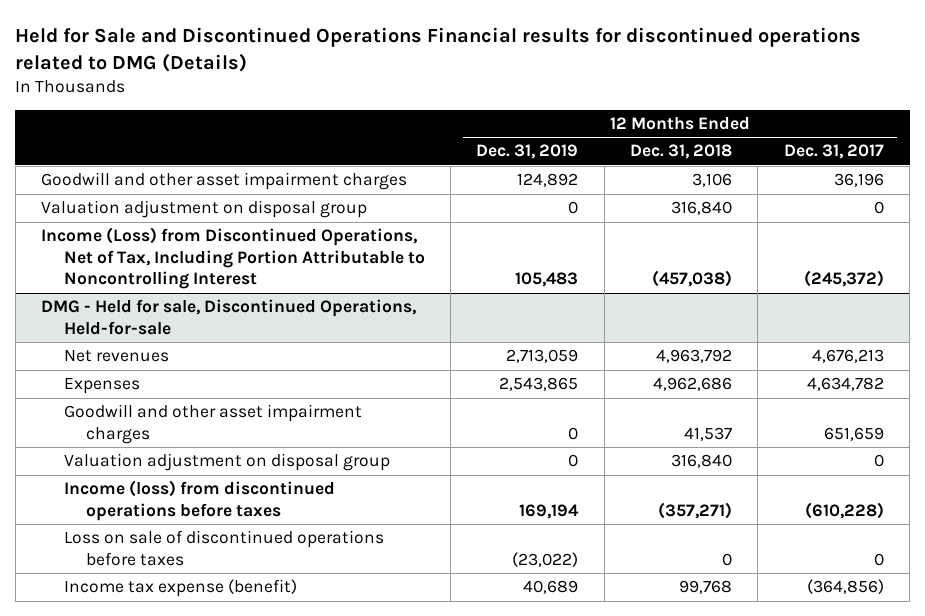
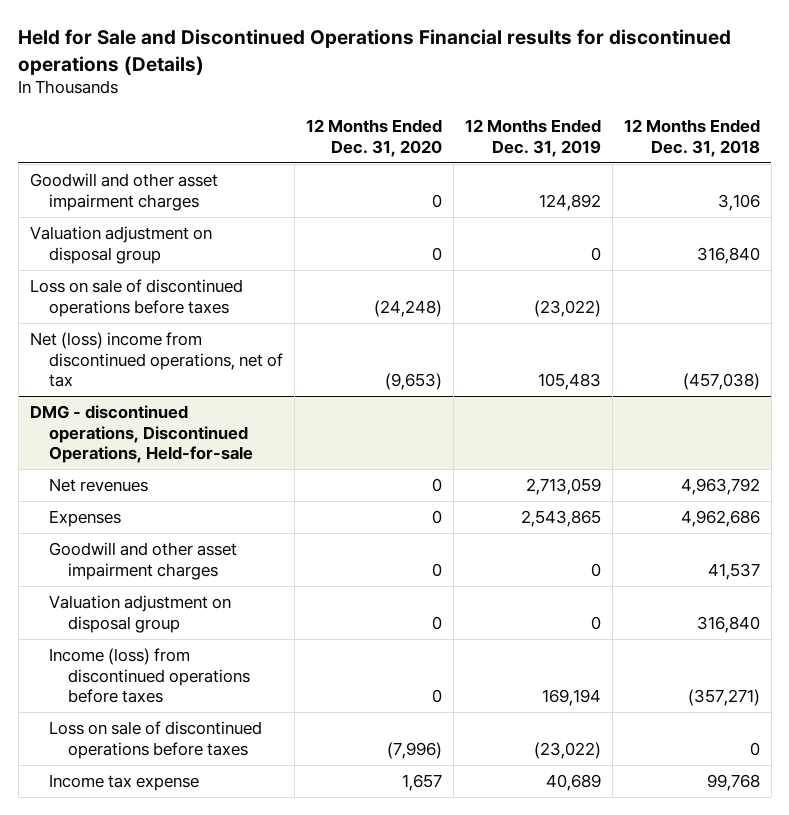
[15,27,862,72] Held for Sale and Discontinued Operations Financial results for discontinued operations related to DMG (Details) -> [18,29,732,75] Held for Sale and Discontinued Operations Financial results for discontinued operations (Details)
[783,144,884,160] Dec. 31, 2017 -> none
none -> [305,119,442,157] 12 Months Ended Dec. 31, 2020
none -> [29,279,243,317] Loss on sale of discontinued operations before taxes
[41,227,425,290] Income (Loss) from Discontinued Operations, Net of Tax, Including Portion Attributable to Noncontrolling Interest -> [29,332,283,388] Net (loss) income from discontinued operations, net of tax
[41,299,417,335] DMG - Held for sale, Discontinued Operations, Held-for-sale -> [29,405,253,464] DMG - discontinued operations, Discontinued Operations, Held-for-sale
[63,579,297,598] Income tax expense (benefit) -> [48,774,199,792] Income tax expense

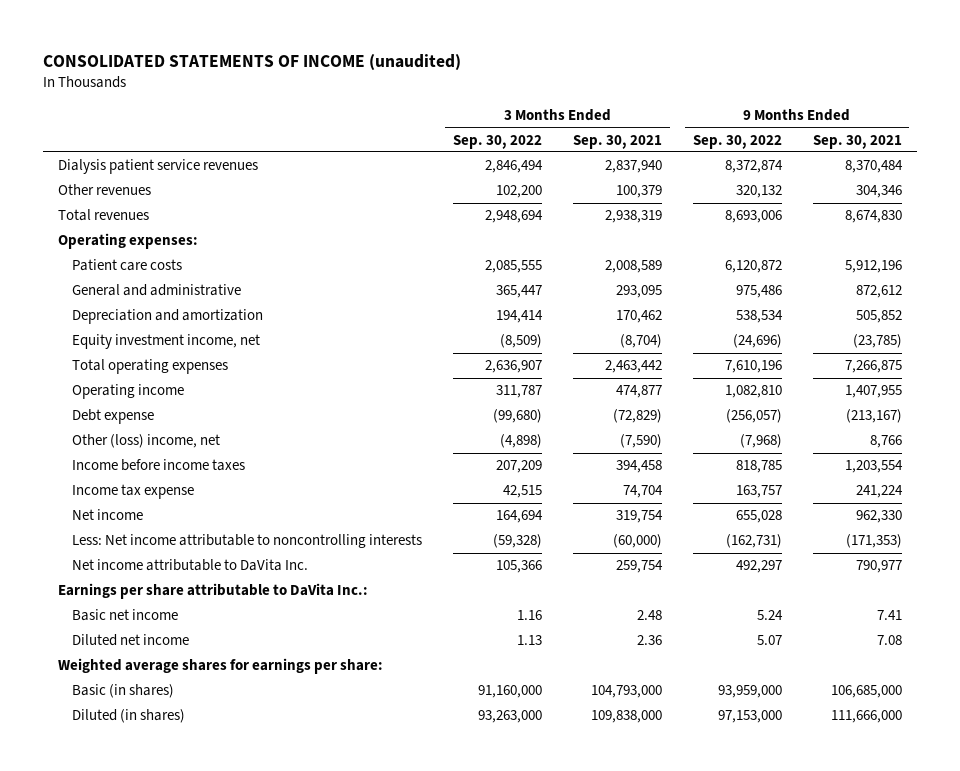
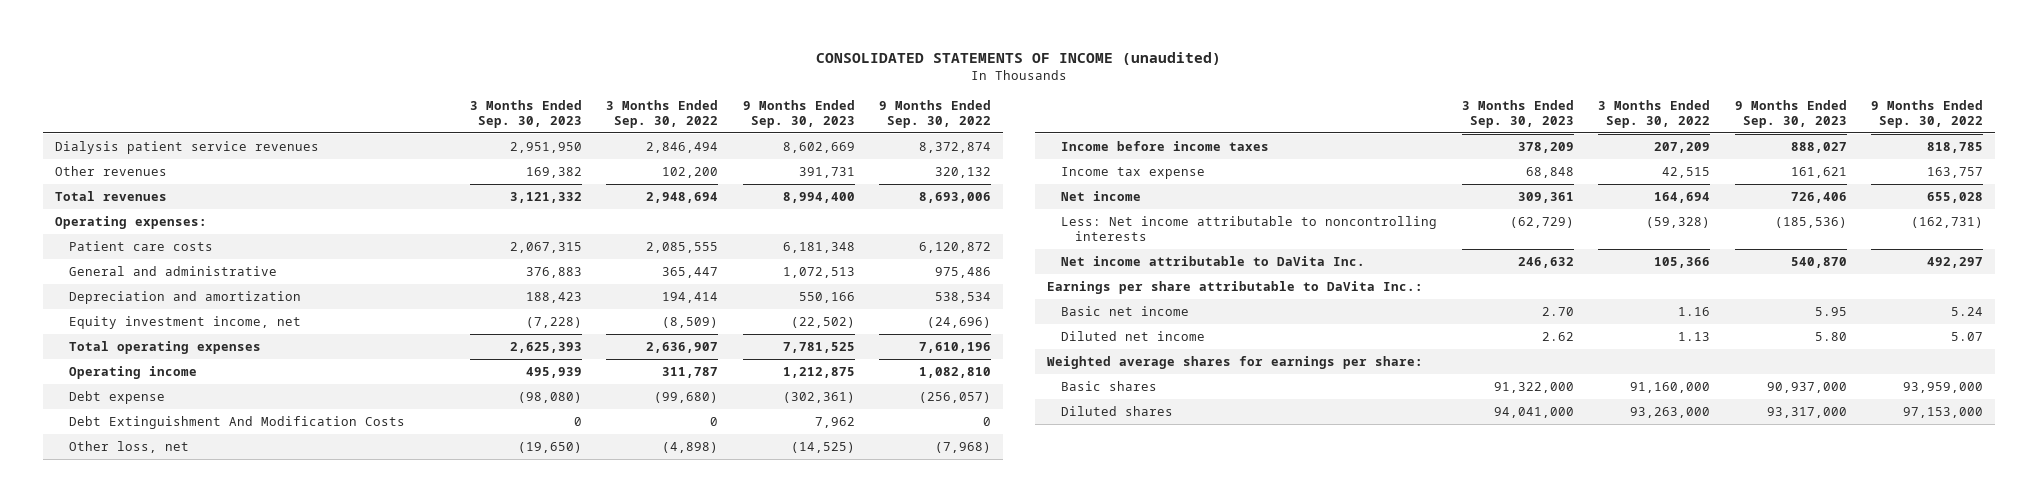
[572,134,662,149] Sep. 30, 2021 -> none
[812,134,902,149] Sep. 30, 2021 -> none
none -> [469,99,582,128] 3 Months Ended Sep. 30, 2023
none -> [742,99,855,128] 9 Months Ended Sep. 30, 2023
none -> [69,416,406,430] Debt Extinguishment And Modification Costs
[72,434,221,449] Other (loss) income, net -> [69,441,190,454] Other loss, net
[72,684,175,699] Basic (in shares) -> [1061,381,1158,392] Basic shares
[72,709,186,724] Diluted (in shares) -> [1061,406,1174,417] Diluted shares

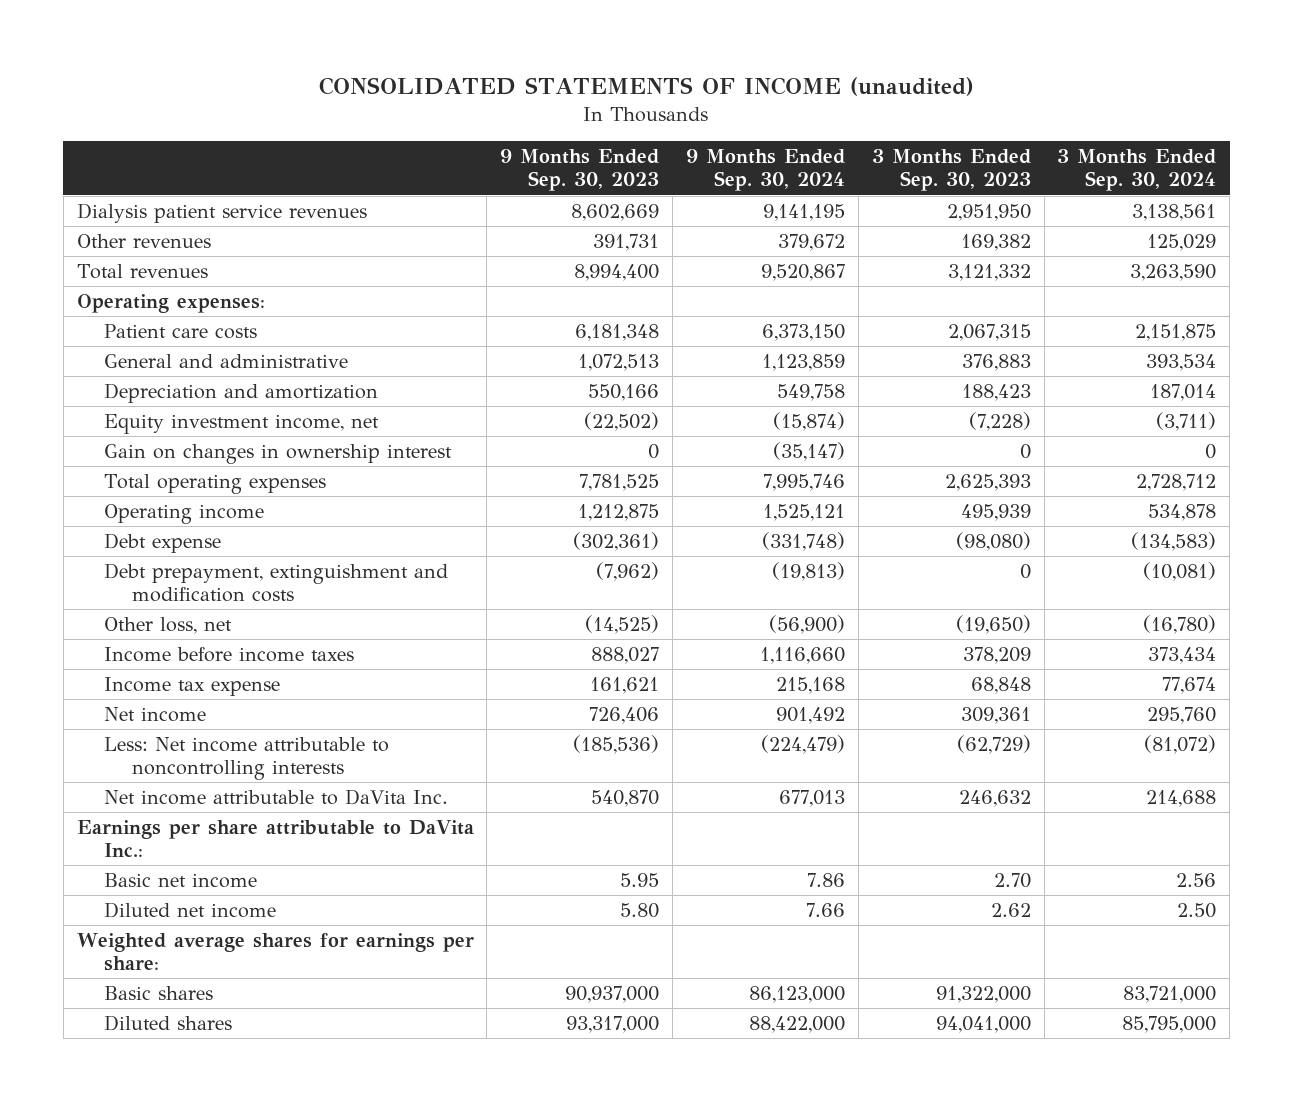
[606,99,719,128] 3 Months Ended Sep. 30, 2022 -> none
[879,99,992,128] 9 Months Ended Sep. 30, 2022 -> none
none -> [685,149,845,192] 9 Months Ended Sep. 30, 2024
none -> [1057,149,1217,192] 3 Months Ended Sep. 30, 2024
none -> [104,443,453,464] Gain on changes in ownership interest
[69,416,406,430] Debt Extinguishment And Modification Costs -> [104,562,449,603] Debt prepayment, extinguishment and modification costs
[814,417,855,429] 7,962 -> [596,561,660,581] (7,962)

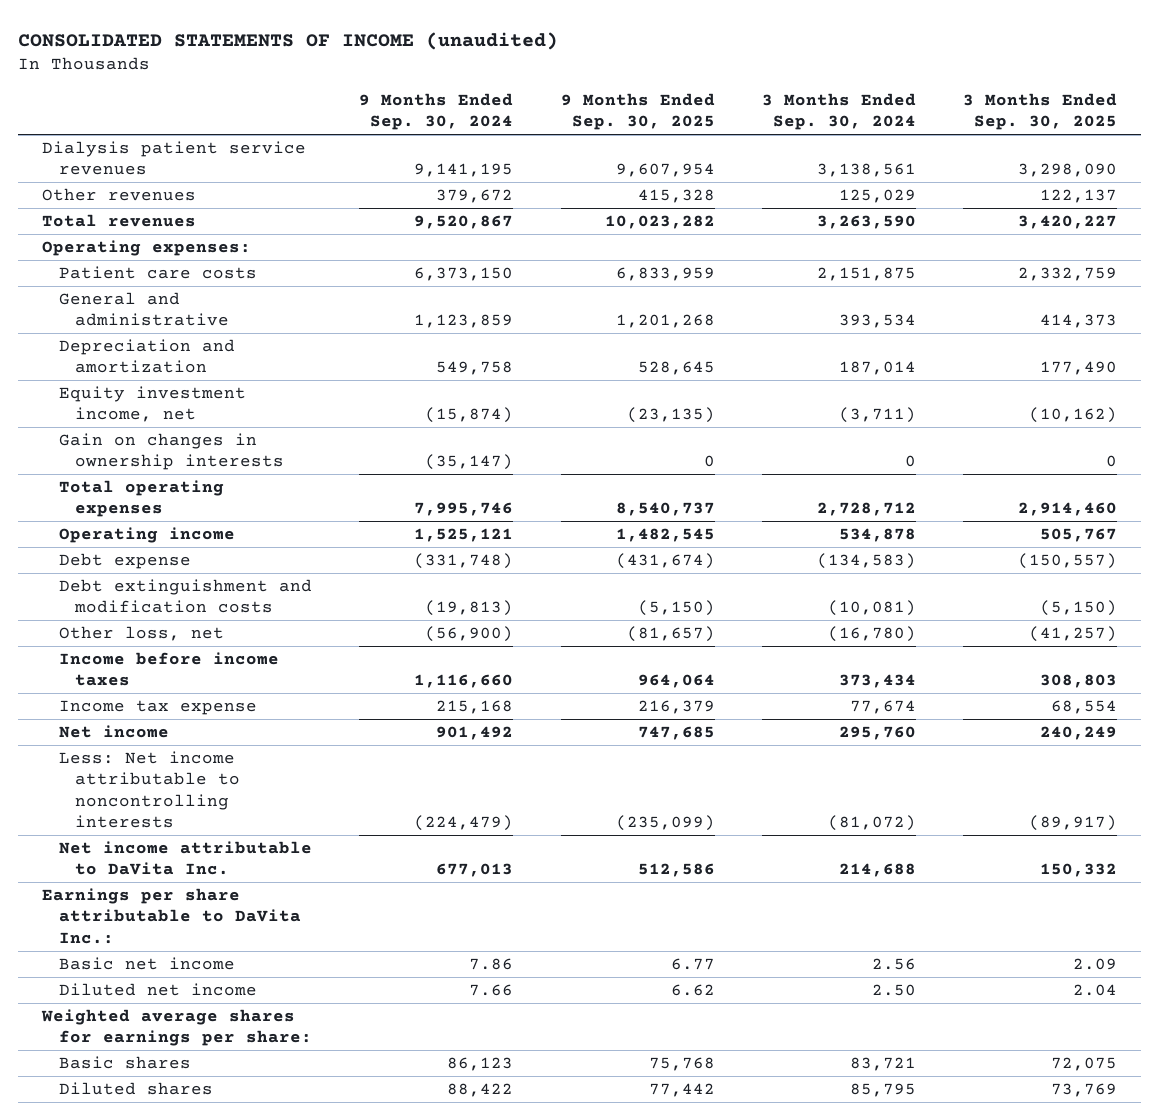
[500,149,660,192] 9 Months Ended Sep. 30, 2023 -> none
[871,149,1031,192] 3 Months Ended Sep. 30, 2023 -> none
none -> [560,92,715,131] 9 Months Ended Sep. 30, 2025
none -> [963,92,1118,131] 3 Months Ended Sep. 30, 2025
[104,443,453,464] Gain on changes in ownership interest -> [58,433,284,471] Gain on changes in ownership interests
[104,562,449,603] Debt prepayment, extinguishment and modification costs -> [58,579,312,614] Debt extinguishment and modification costs
[748,985,845,1003] 86,123,000 -> [447,1057,514,1072] 86,123
[1123,985,1217,1003] 83,721,000 -> [849,1057,916,1072] 83,721
[748,1015,845,1033] 88,422,000 -> [447,1083,514,1098] 88,422
[1122,1015,1217,1033] 85,795,000 -> [849,1083,916,1098] 85,795

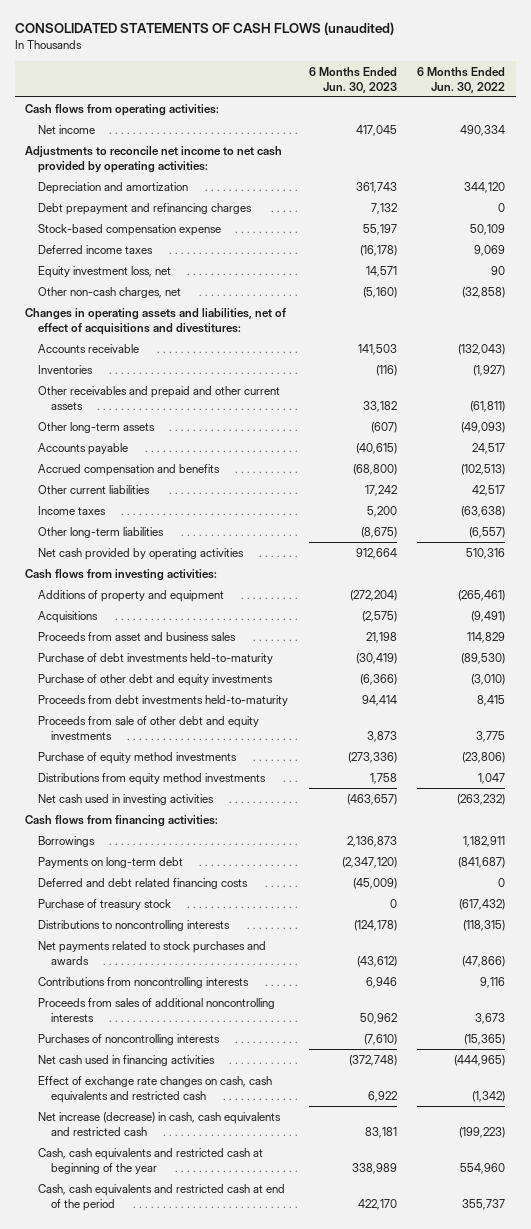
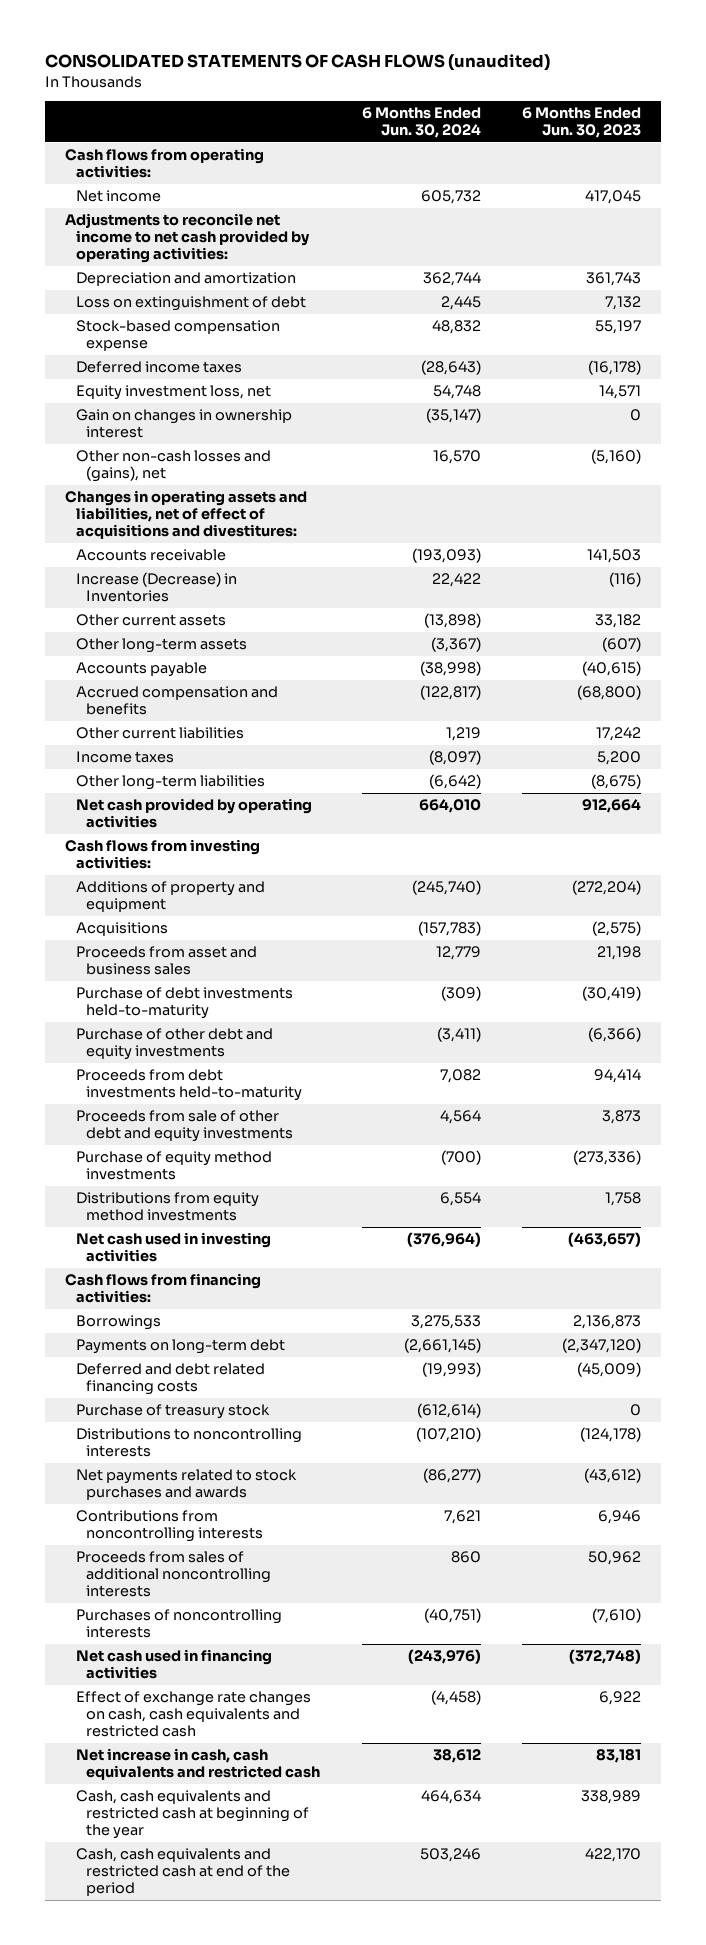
[417,66,506,93] 6 Months Ended Jun. 30, 2022 -> none
none -> [361,107,481,139] 6 Months Ended Jun. 30, 2024
[37,202,252,215] Debt prepayment and refinancing charges -> [75,296,306,312] Loss on extinguishment of debt
none -> [75,409,292,439] Gain on changes in ownership interest
[37,286,181,298] Other non-cash charges, net -> [75,450,271,483] Other non-cash losses and (gains), net
[37,364,93,374] Inventories -> [75,572,237,603] Increase (Decrease) in Inventories
[37,385,280,410] Other receivables and prepaid and other current assets -> [75,614,226,627] Other current assets
[37,1111,281,1136] Net increase (decrease) in cash, cash equivalents and restricted cash -> [75,1748,321,1781] Net increase in cash, cash equivalents and restricted cash

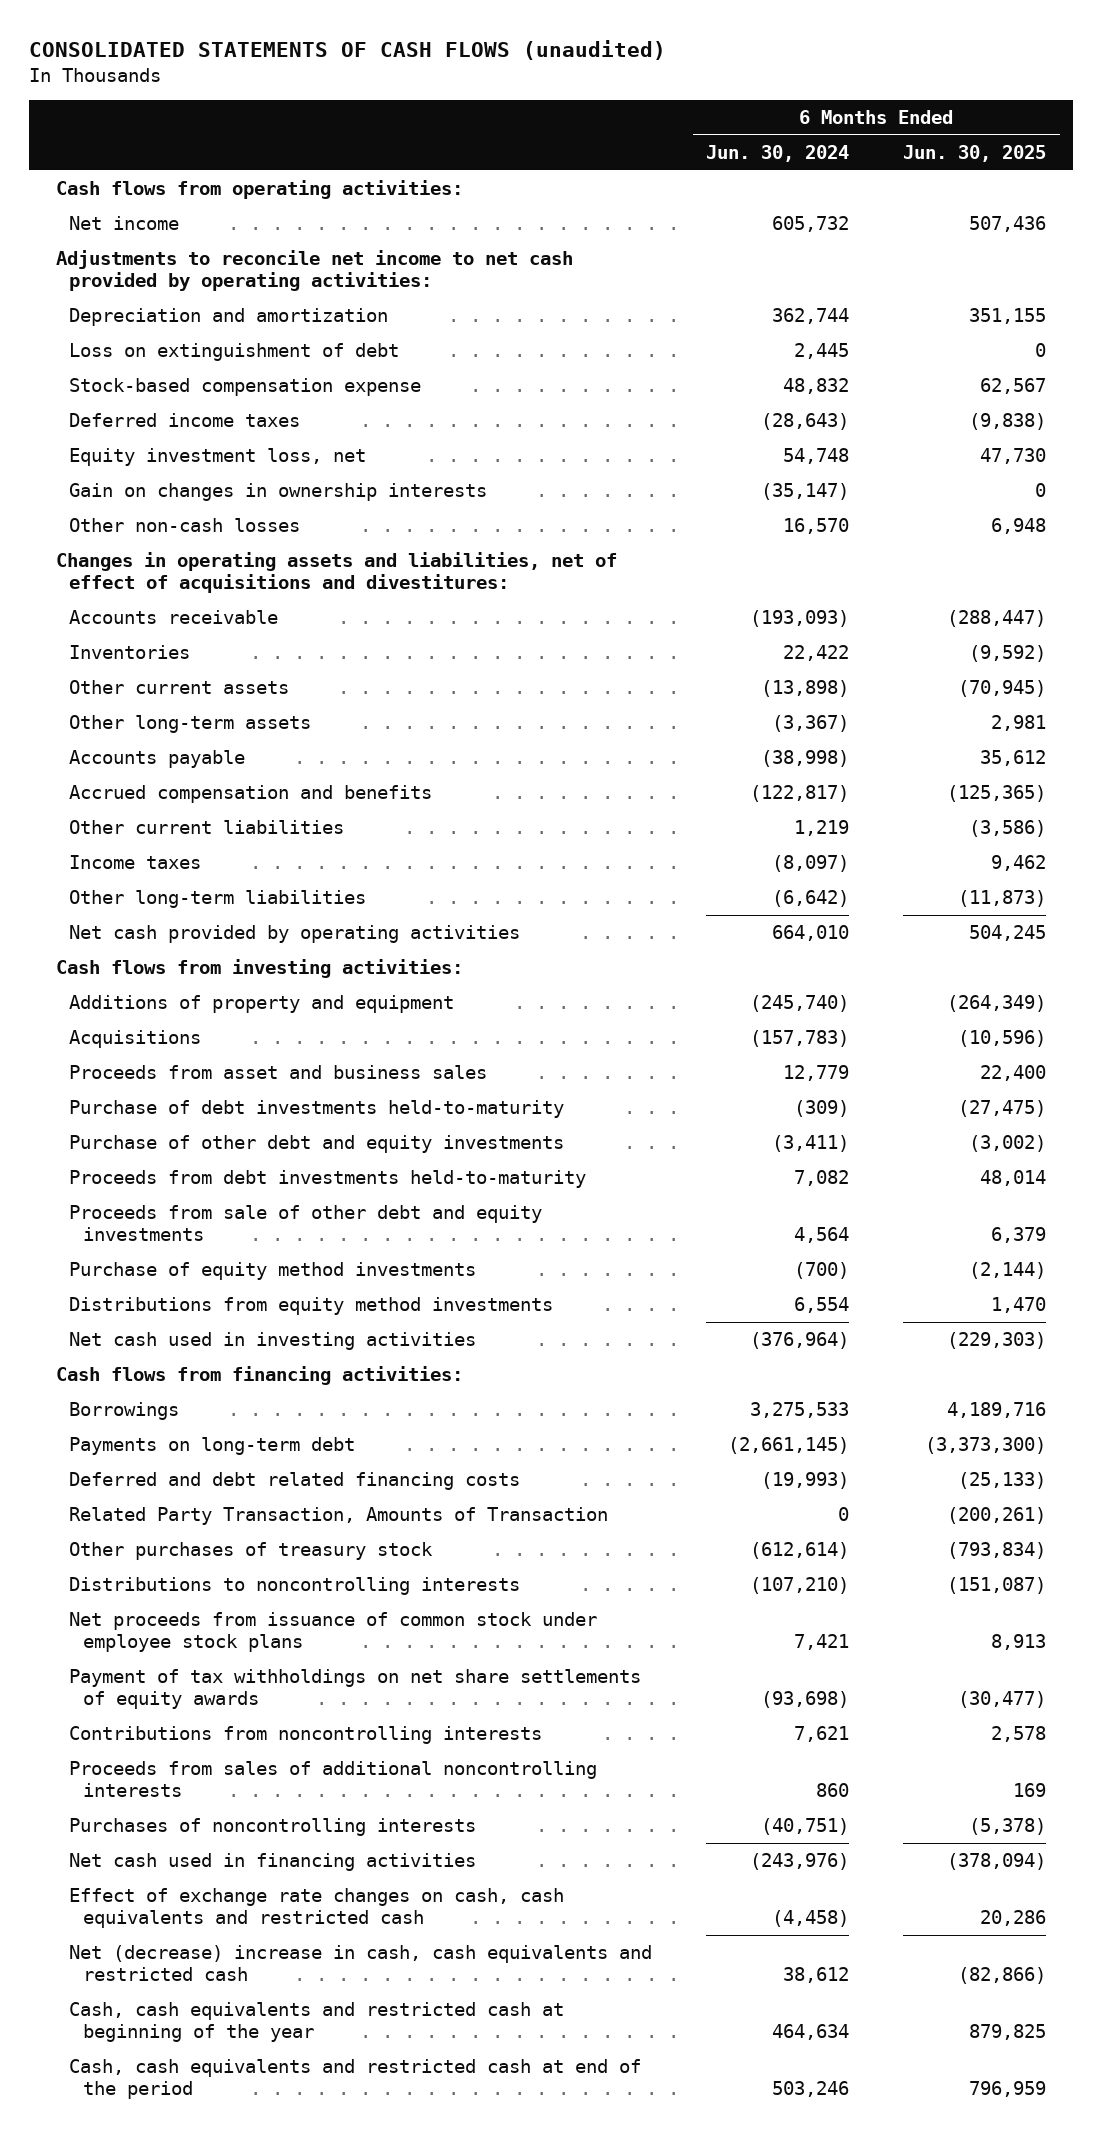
[521,107,641,139] 6 Months Ended Jun. 30, 2023 -> none
none -> [903,145,1047,163] Jun. 30, 2025
[75,409,292,439] Gain on changes in ownership interest -> [69,483,488,502] Gain on changes in ownership interests
[75,450,271,483] Other non-cash losses and (gains), net -> [69,518,301,533] Other non-cash losses
[75,572,237,603] Increase (Decrease) in Inventories -> [69,645,191,660] Inventories
none -> [69,1507,609,1526] Related Party Transaction, Amounts of Transaction
[75,1404,270,1420] Purchase of treasury stock -> [69,1542,434,1561] Other purchases of treasury stock
none -> [69,1612,598,1652] Net proceeds from issuance of common stock under employee stock plans
[75,1469,297,1501] Net payments related to stock purchases and awards -> [69,1669,642,1709] Payment of tax withholdings on net share settlements of equity awards
[422,1468,481,1484] (86,277) -> [761,1690,850,1708] (93,698)
[75,1748,321,1781] Net increase in cash, cash equivalents and restricted cash -> [69,1945,653,1981] Net (decrease) increase in cash, cash equivalents and restricted cash

